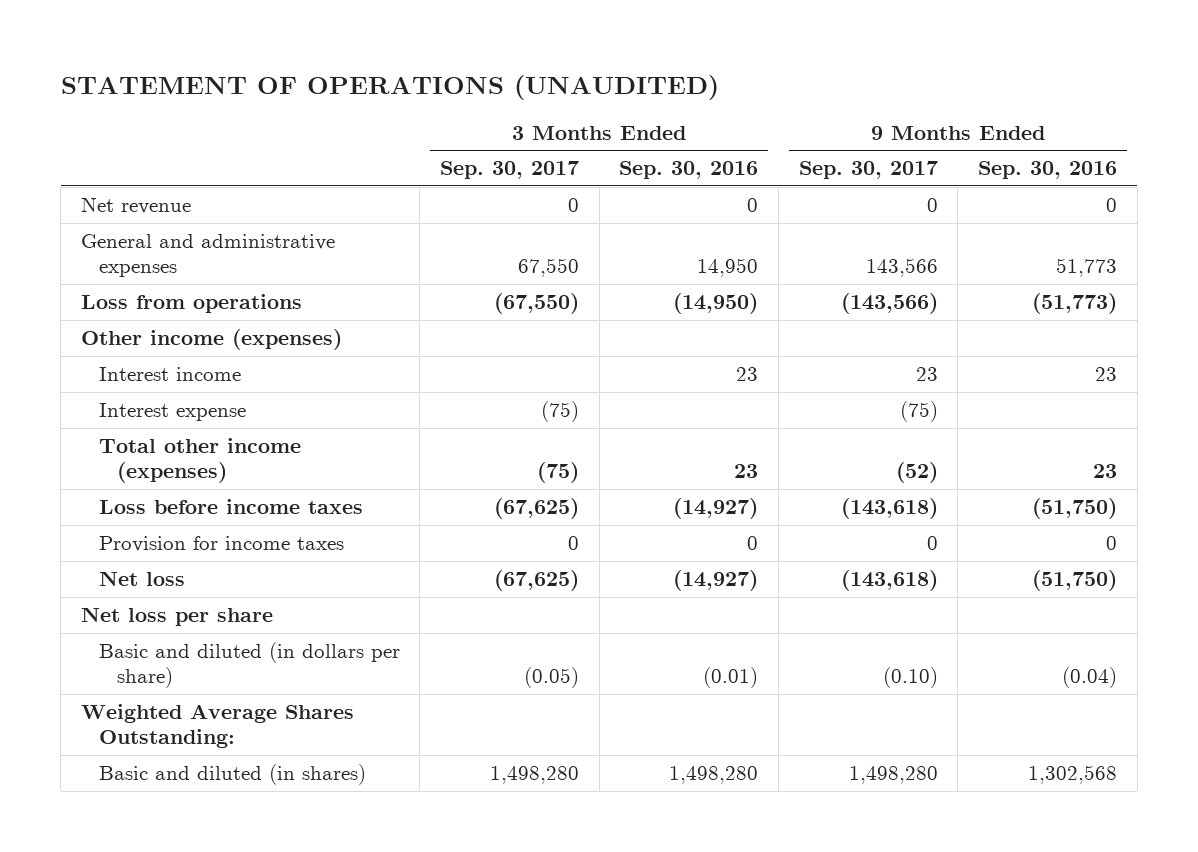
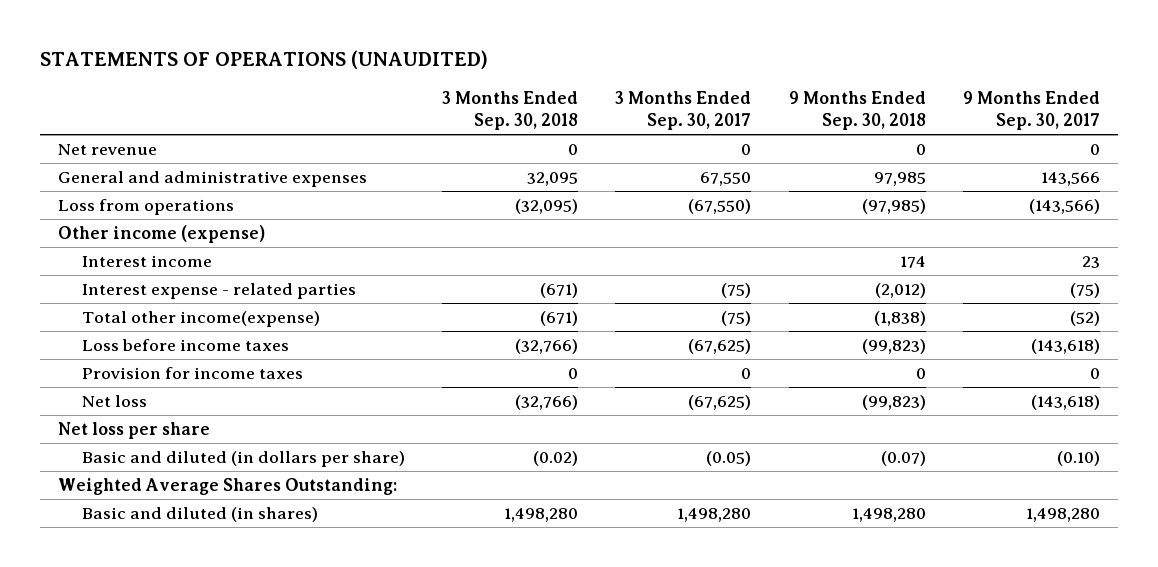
[60,74,719,100] STATEMENT OF OPERATIONS (UNAUDITED) -> [39,50,488,70] STATEMENTS OF OPERATIONS (UNAUDITED)
[619,161,759,180] Sep. 30, 2016 -> none
[977,161,1117,180] Sep. 30, 2016 -> none
none -> [442,90,579,131] 3 Months Ended Sep. 30, 2018
none -> [788,90,926,131] 9 Months Ended Sep. 30, 2018
[80,329,342,351] Other income (expenses) -> [58,225,266,244] Other income (expense)
[98,403,246,422] Interest expense -> [82,283,357,300] Interest expense - related parties
[98,438,301,484] Total other income (expenses) -> [82,311,321,328] Total other income(expense)

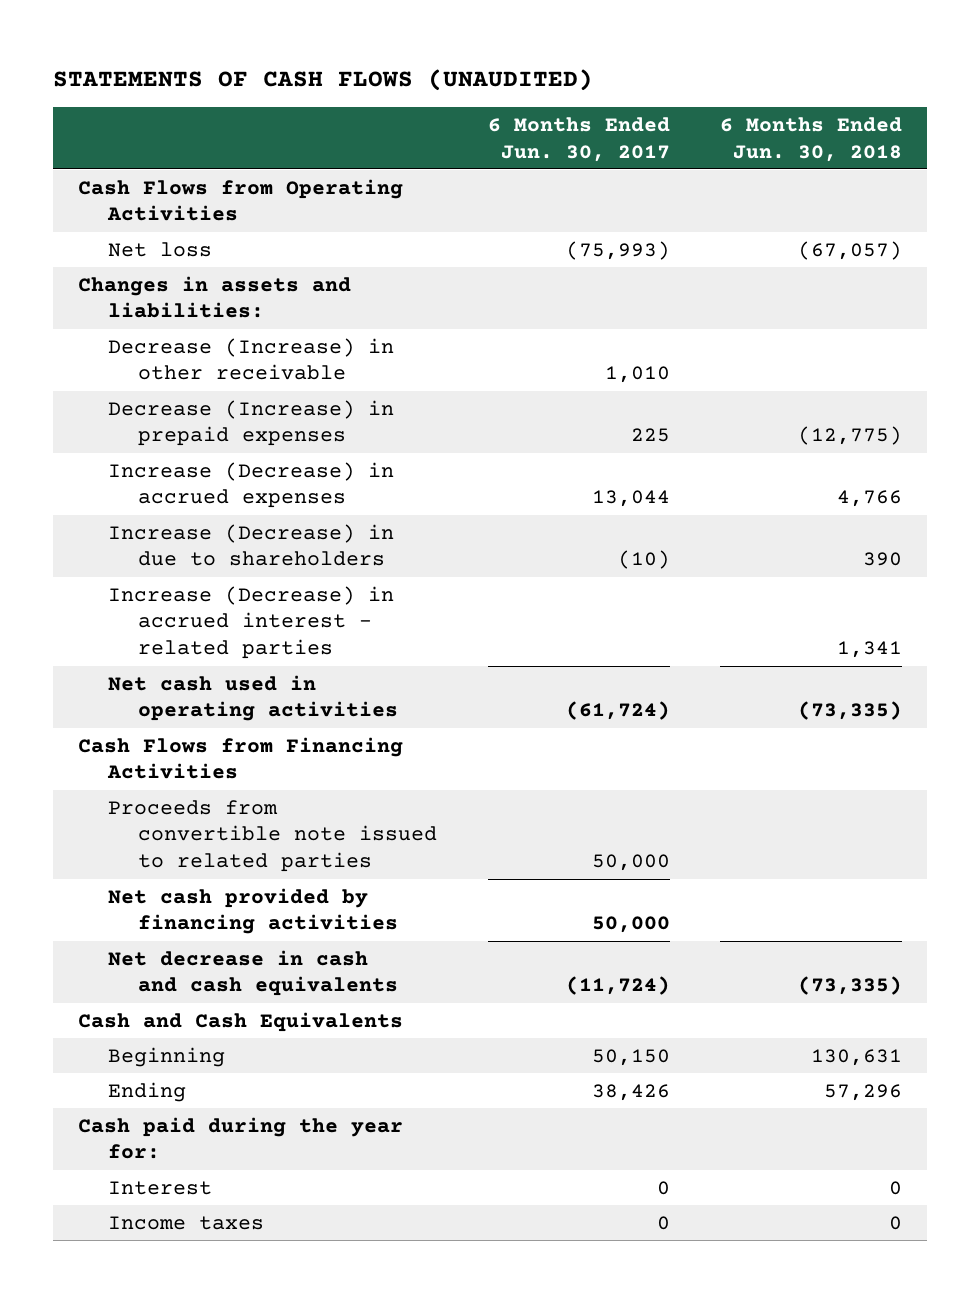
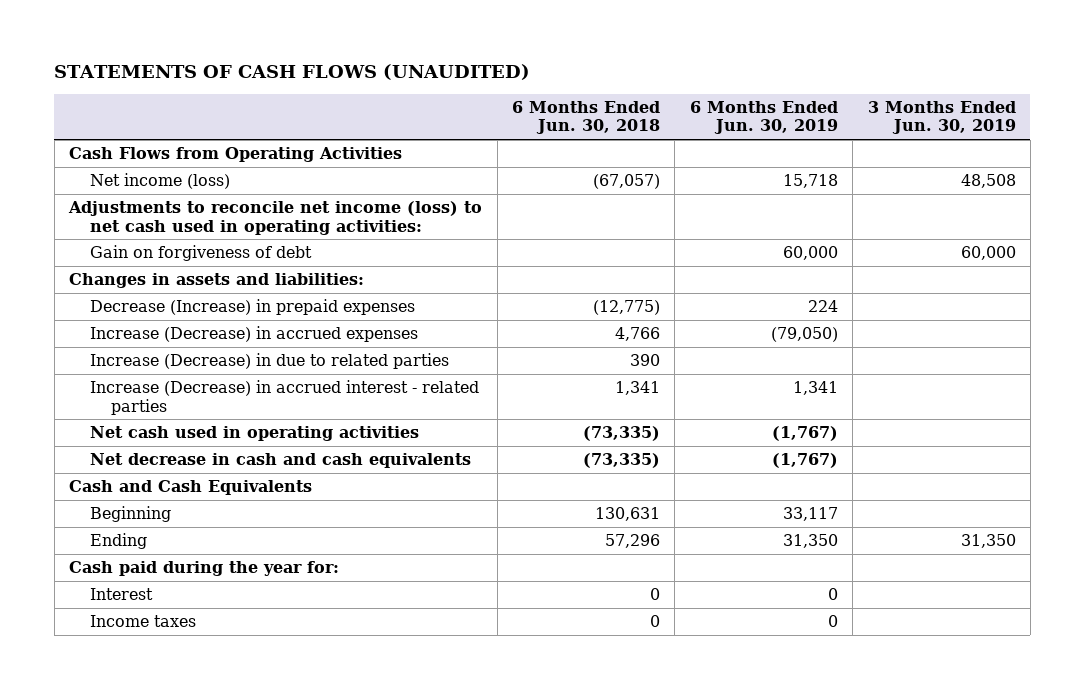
[487,116,670,162] 6 Months Ended Jun. 30, 2017 -> none
none -> [689,100,838,135] 6 Months Ended Jun. 30, 2019
none -> [867,100,1016,135] 3 Months Ended Jun. 30, 2019
[108,241,213,257] Net loss -> [90,173,231,190] Net income (loss)
none -> [68,201,483,235] Adjustments to reconcile net income (loss) to net cash used in operating activities:
none -> [90,245,313,262] Gain on forgiveness of debt
[108,337,395,381] Decrease (Increase) in other receivable -> none
[108,523,395,567] Increase (Decrease) in due to shareholders -> [90,353,450,370] Increase (Decrease) in due to related parties
[77,736,403,780] Cash Flows from Financing Activities -> none
[108,799,438,873] Proceeds from convertible note issued to related parties -> none
[108,887,399,935] Net cash provided by financing activities -> none

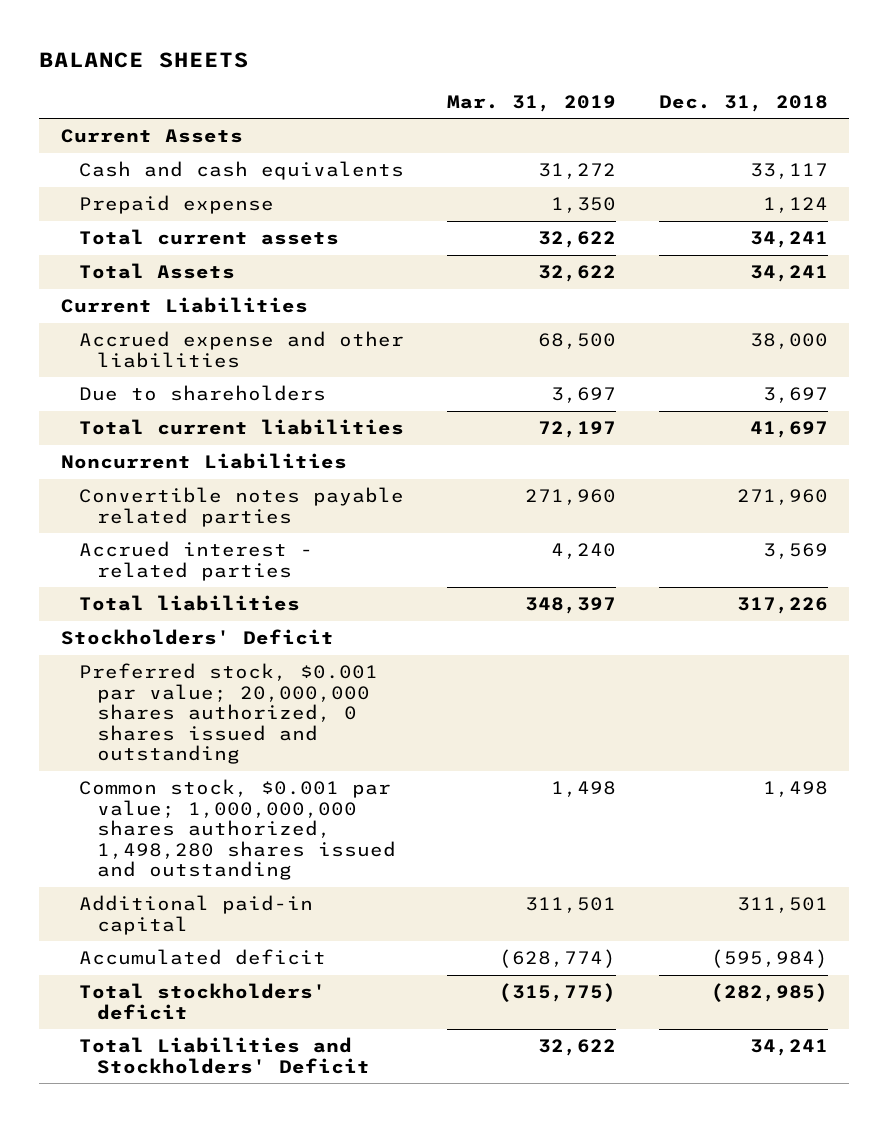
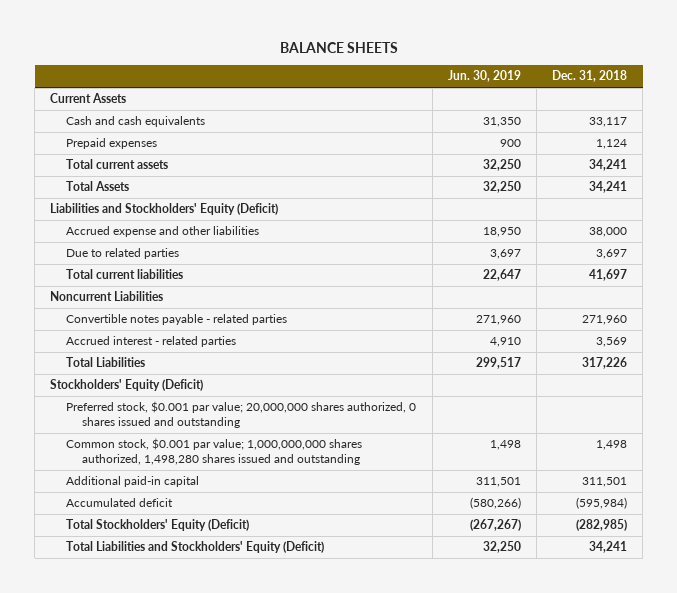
[446,94,616,112] Mar. 31, 2019 -> none
none -> [447,70,521,83] Jun. 30, 2019
[78,195,274,215] Prepaid expense -> [66,138,158,150] Prepaid expenses
[60,297,308,314] Current Liabilities -> [50,203,279,216] Liabilities and Stockholders' Equity (Deficit)
[78,385,326,402] Due to shareholders -> [66,248,180,260] Due to related parties
[78,487,404,527] Convertible notes payable related parties -> [66,314,288,326] Convertible notes payable - related parties
[78,595,300,612] Total liabilities -> [66,357,146,368] Total Liabilities
[60,629,334,646] Stockholders' Deficit -> [50,379,204,392] Stockholders' Equity (Deficit)
[78,983,326,1020] Total stockholders' deficit -> [66,519,250,532] Total Stockholders' Equity (Deficit)
[78,1037,371,1074] Total Liabilities and Stockholders' Deficit -> [66,541,325,554] Total Liabilities and Stockholders' Equity (Deficit)

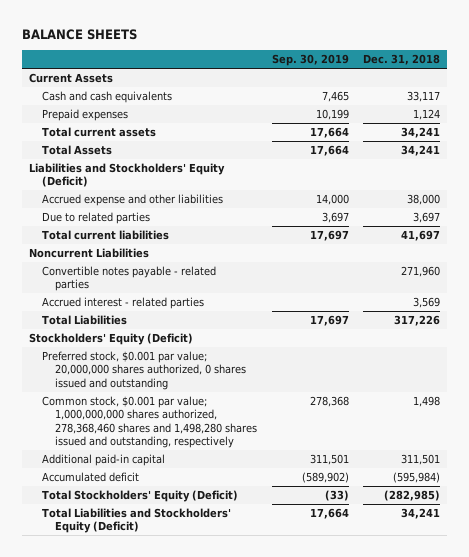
[447,70,521,83] Jun. 30, 2019 -> none
none -> [271,54,349,67] Sep. 30, 2019
[66,438,363,465] Common stock, $0.001 par value; 1,000,000,000 shares authorized, 1,498,280 shares issued and outstanding -> [42,396,258,448] Common stock, $0.001 par value; 1,000,000,000 shares authorized, 278,368,460 shares and 1,498,280 shares issued and outstanding, respectively

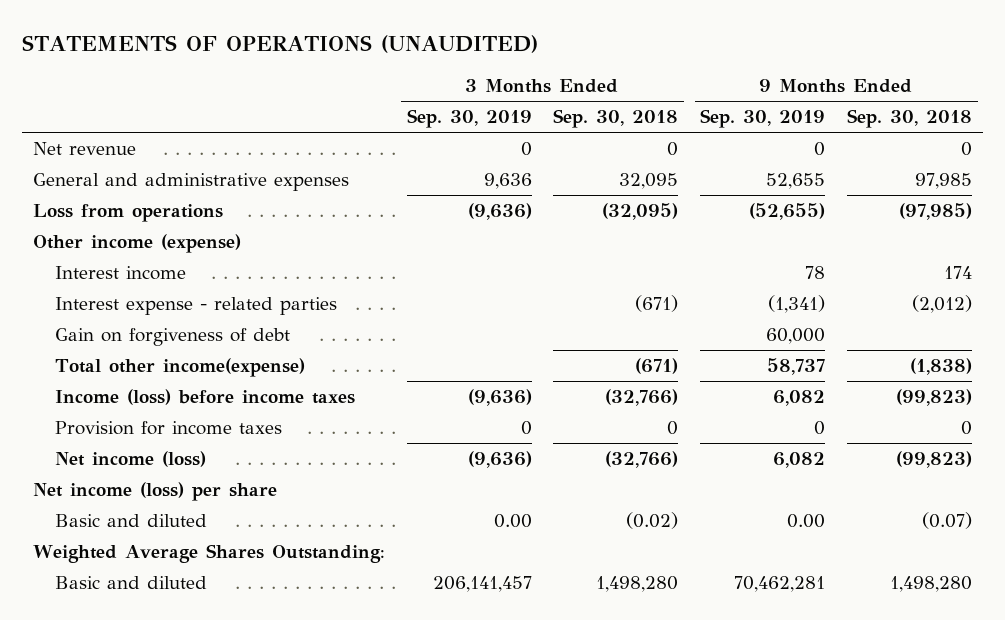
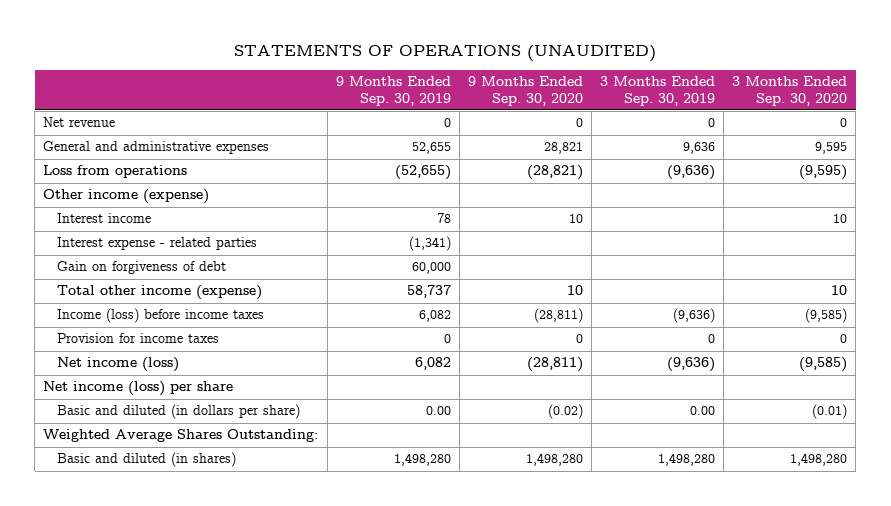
[553,109,679,129] Sep. 30, 2018 -> none
[847,109,973,129] Sep. 30, 2018 -> none
none -> [467,76,583,106] 9 Months Ended Sep. 30, 2020
none -> [732,76,848,106] 3 Months Ended Sep. 30, 2020
[54,358,305,378] Total other income(expense) -> [57,285,263,301] Total other income (expense)
[54,514,207,528] Basic and diluted -> [57,404,301,420] Basic and diluted (in dollars per share)
[54,576,207,590] Basic and diluted -> [57,452,237,468] Basic and diluted (in shares)
[432,576,532,593] 206,141,457 -> [657,453,715,467] 1,498,280
[734,576,826,593] 70,462,281 -> [393,453,451,467] 1,498,280

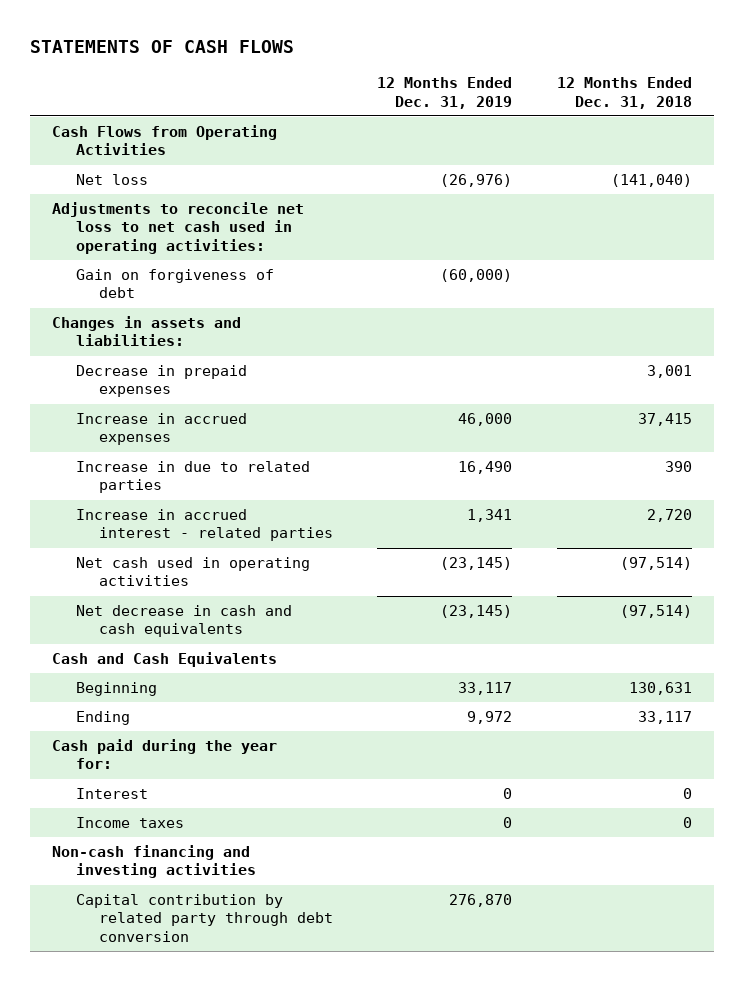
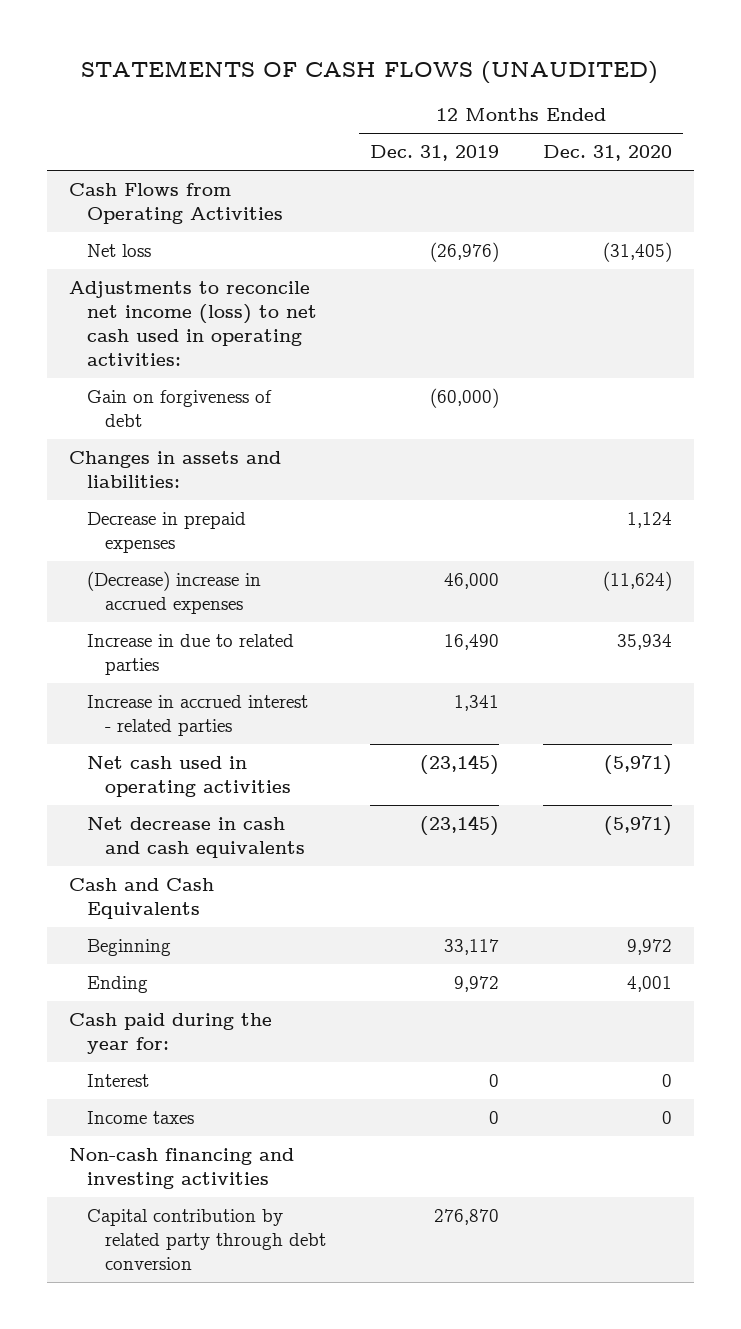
[29,40,294,54] STATEMENTS OF CASH FLOWS -> [81,59,659,84] STATEMENTS OF CASH FLOWS (UNAUDITED)
[556,77,692,109] 12 Months Ended Dec. 31, 2018 -> none
none -> [542,145,672,162] Dec. 31, 2020
[52,202,305,254] Adjustments to reconcile net loss to net cash used in operating activities: -> [68,281,317,367] Adjustments to reconcile net income (loss) to net cash used in operating activities:
[75,413,247,446] Increase in accrued expenses -> [86,571,261,615] (Decrease) increase in accrued expenses

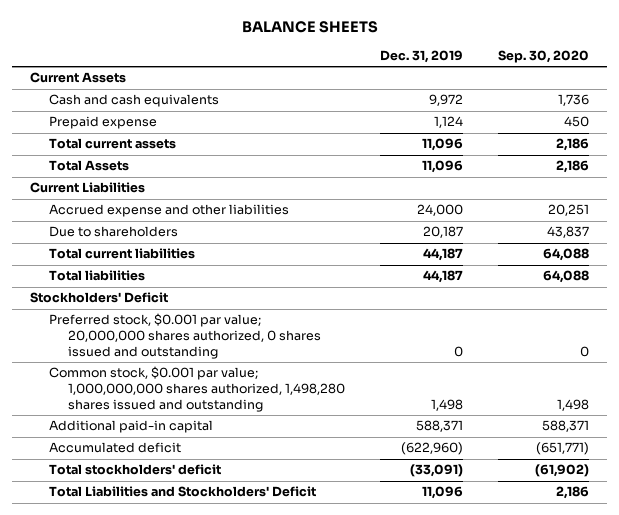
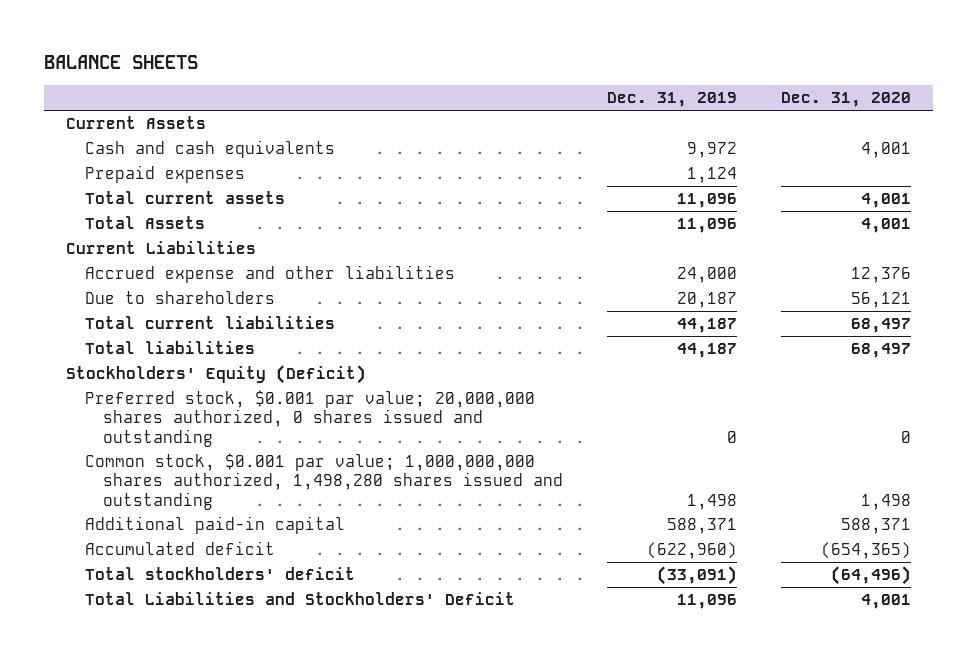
[498,49,590,63] Sep. 30, 2020 -> none
none -> [781,92,912,108] Dec. 31, 2020
[48,116,157,130] Prepaid expense -> [84,165,245,184] Prepaid expenses
[29,292,168,304] Stockholders' Deficit -> [66,365,367,385] Stockholders' Equity (Deficit)

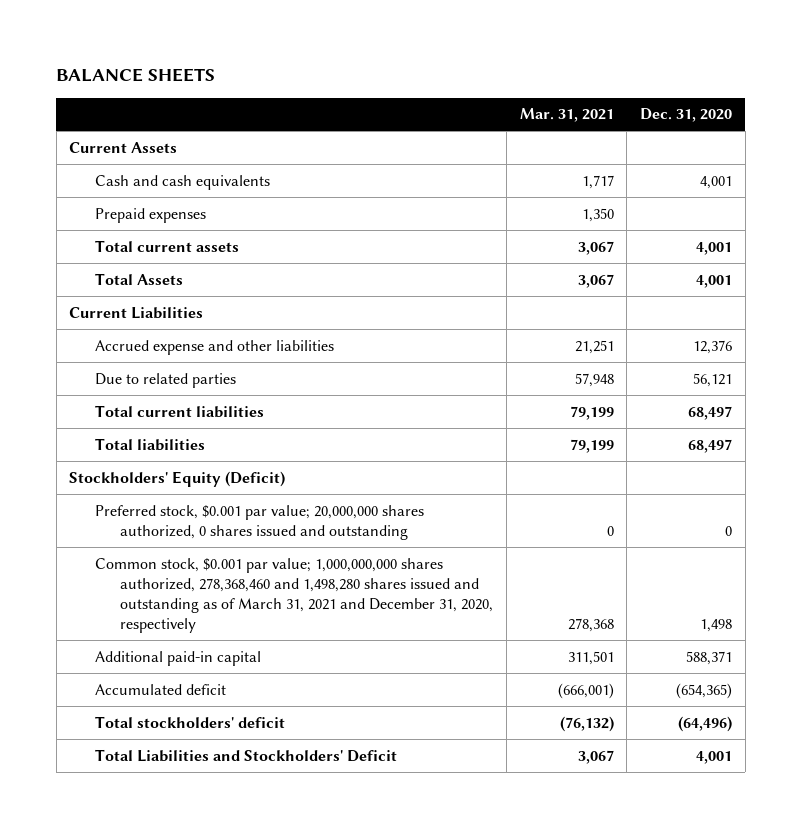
[607,92,738,108] Dec. 31, 2019 -> none
none -> [519,108,614,123] Mar. 31, 2021
[84,291,275,305] Due to shareholders -> [94,372,236,388] Due to related parties
[84,453,564,510] Common stock, $0.001 par value; 1,000,000,000 shares authorized, 1,498,280 shares issued and outstanding -> [94,557,494,634] Common stock, $0.001 par value; 1,000,000,000 shares authorized, 278,368,460 and 1,498,280 shares issued and outstanding as of March 31, 2021 and December 31, 2020, respectively

